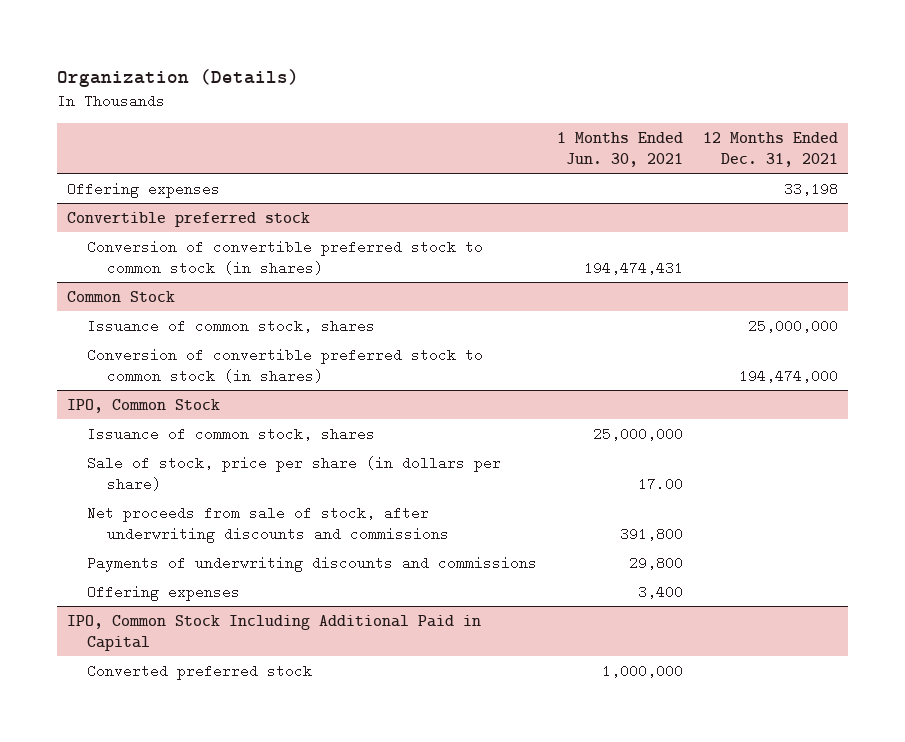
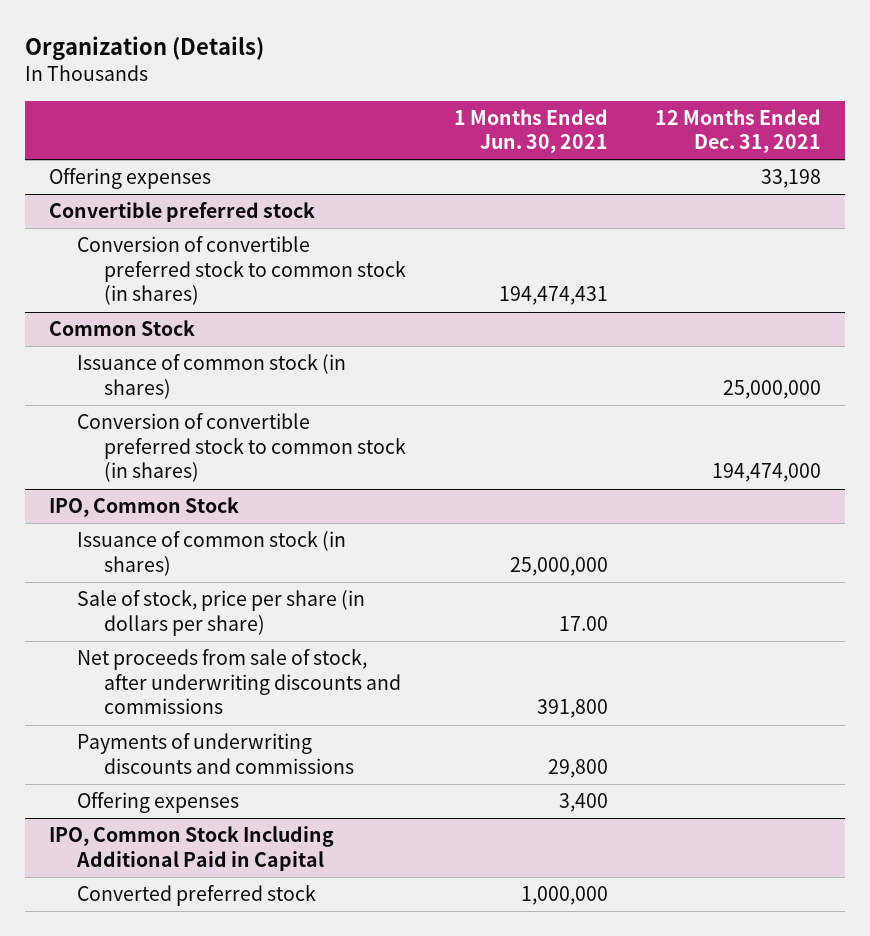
[86,318,375,333] Issuance of common stock, shares -> [76,354,346,399] Issuance of common stock (in shares)
[86,426,375,441] Issuance of common stock, shares -> [76,531,346,576] Issuance of common stock (in shares)

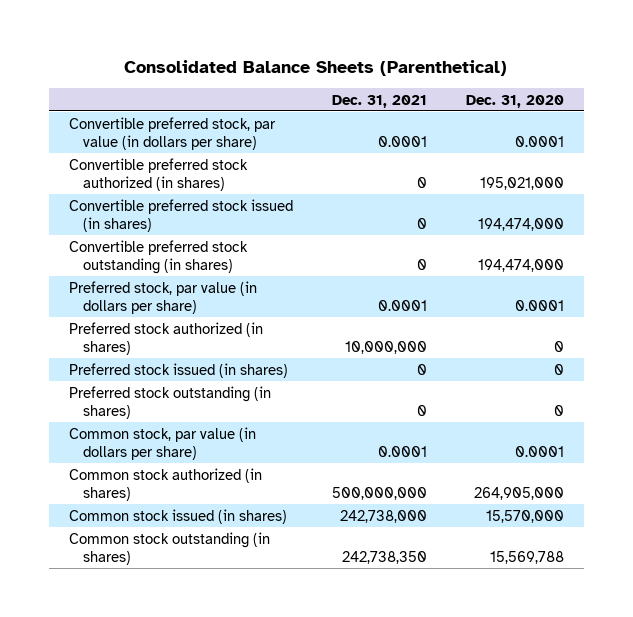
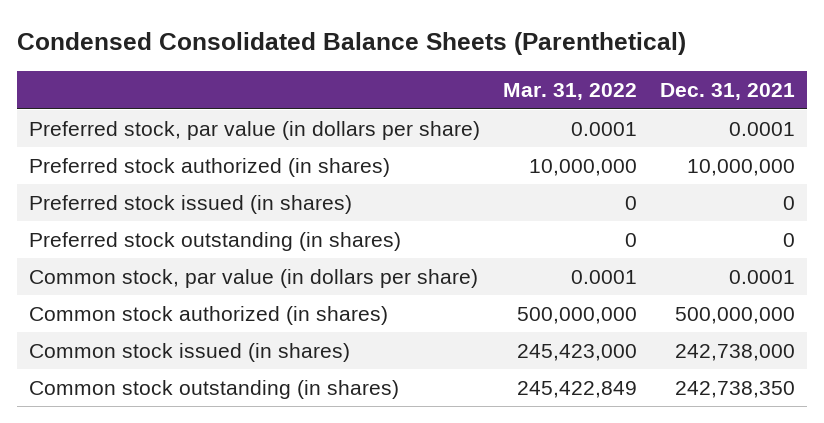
[124,59,508,76] Consolidated Balance Sheets (Parenthetical) -> [17,32,687,56] Condensed Consolidated Balance Sheets (Parenthetical)
[465,94,564,108] Dec. 31, 2020 -> none
none -> [502,83,637,101] Mar. 31, 2022
[68,116,276,150] Convertible preferred stock, par value (in dollars per share) -> none
[68,157,248,191] Convertible preferred stock authorized (in shares) -> none
[68,198,293,232] Convertible preferred stock issued (in shares) -> none
[68,239,248,274] Convertible preferred stock outstanding (in shares) -> none

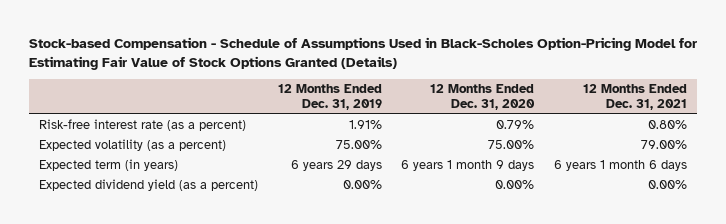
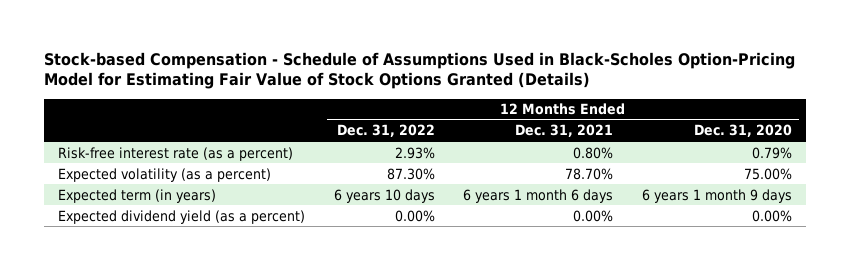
[277,84,382,110] 12 Months Ended Dec. 31, 2019 -> none
none -> [336,124,435,138] Dec. 31, 2022
[641,140,688,150] 79.00% -> [565,167,614,180] 78.70%

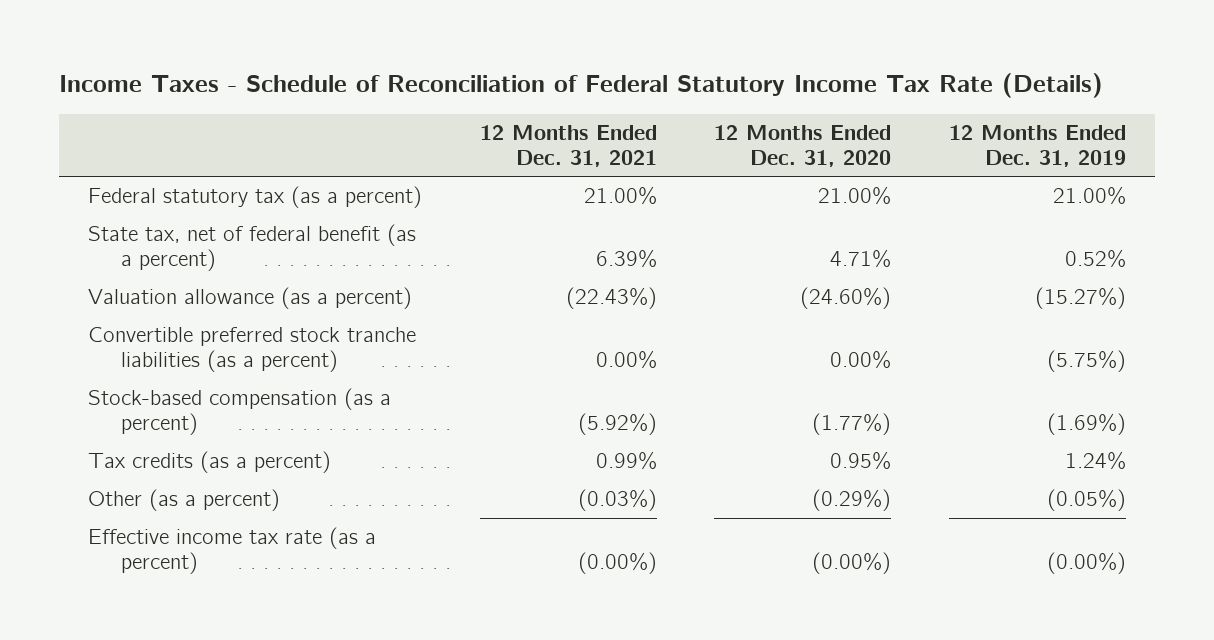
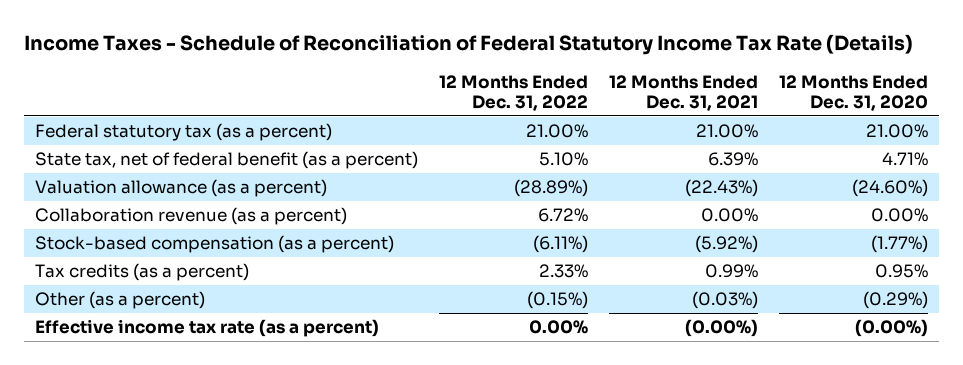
[948,124,1126,167] 12 Months Ended Dec. 31, 2019 -> none
none -> [438,74,588,111] 12 Months Ended Dec. 31, 2022
[88,327,417,373] Convertible preferred stock tranche liabilities (as a percent) -> none
none -> [34,207,347,226] Collaboration revenue (as a percent)

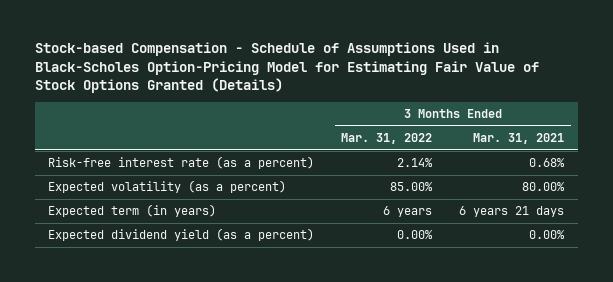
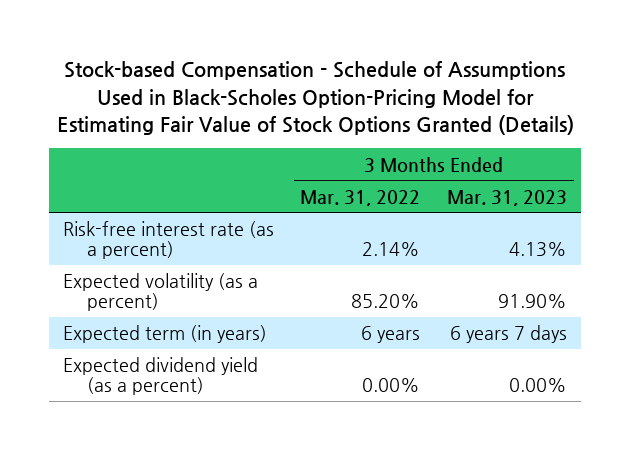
[473,133,565,145] Mar. 31, 2021 -> none
none -> [447,189,568,206] Mar. 31, 2023
[390,182,434,192] 85.00% -> [351,294,421,309] 85.20%

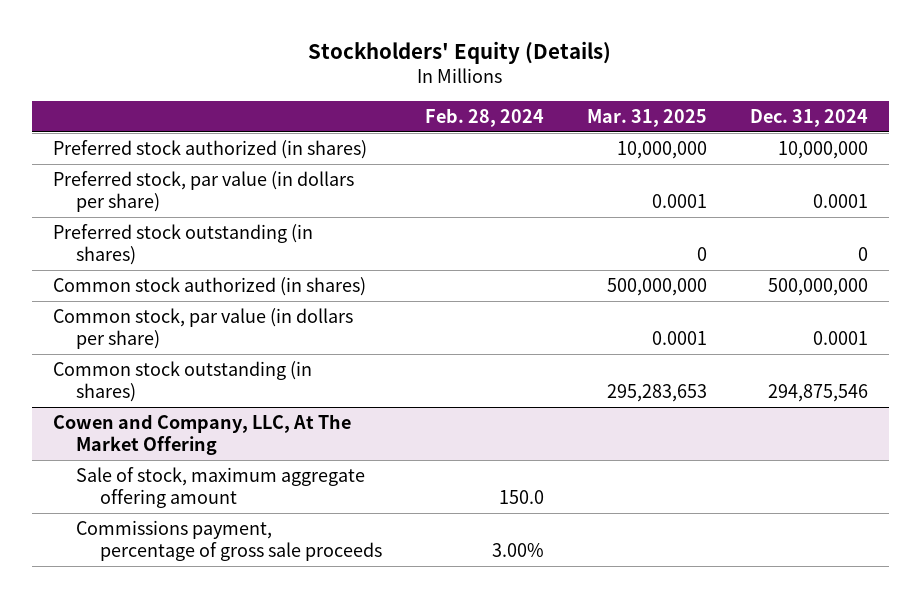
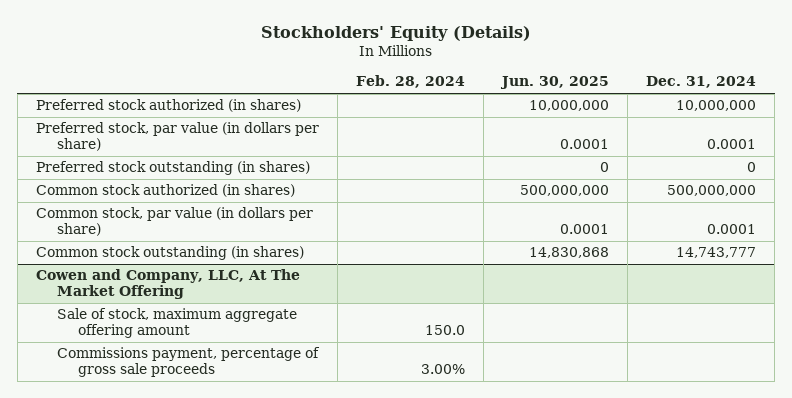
[586,108,707,127] Mar. 31, 2025 -> none
none -> [499,76,609,90] Jun. 30, 2025
[767,384,868,403] 294,875,546 -> [676,247,757,259] 14,743,777

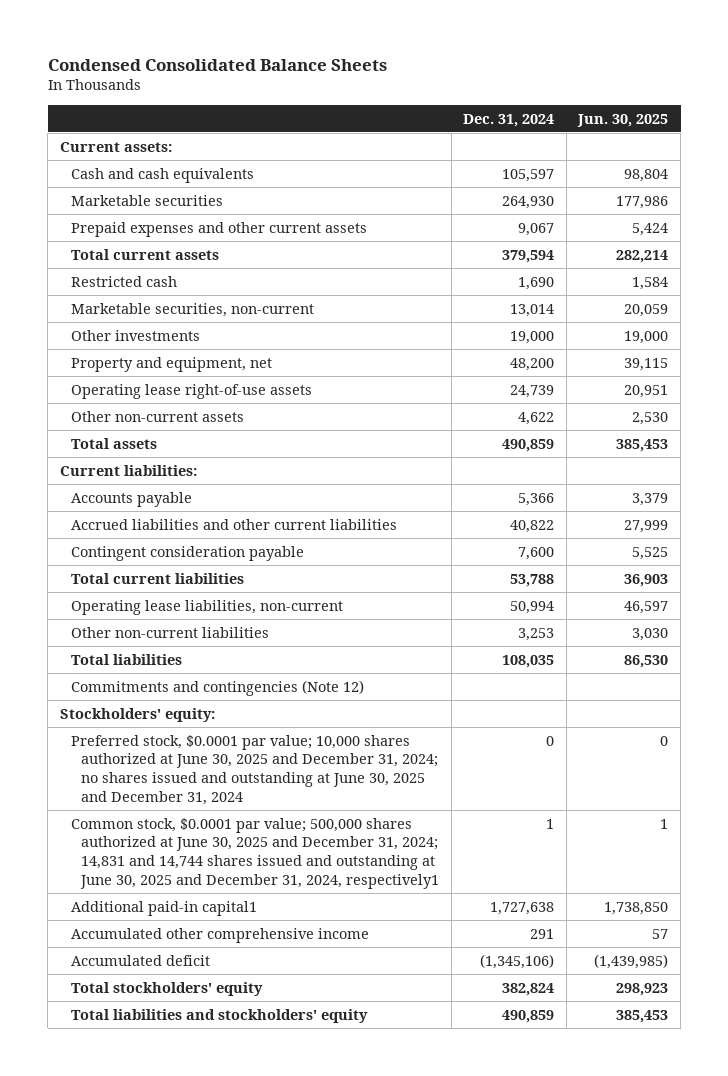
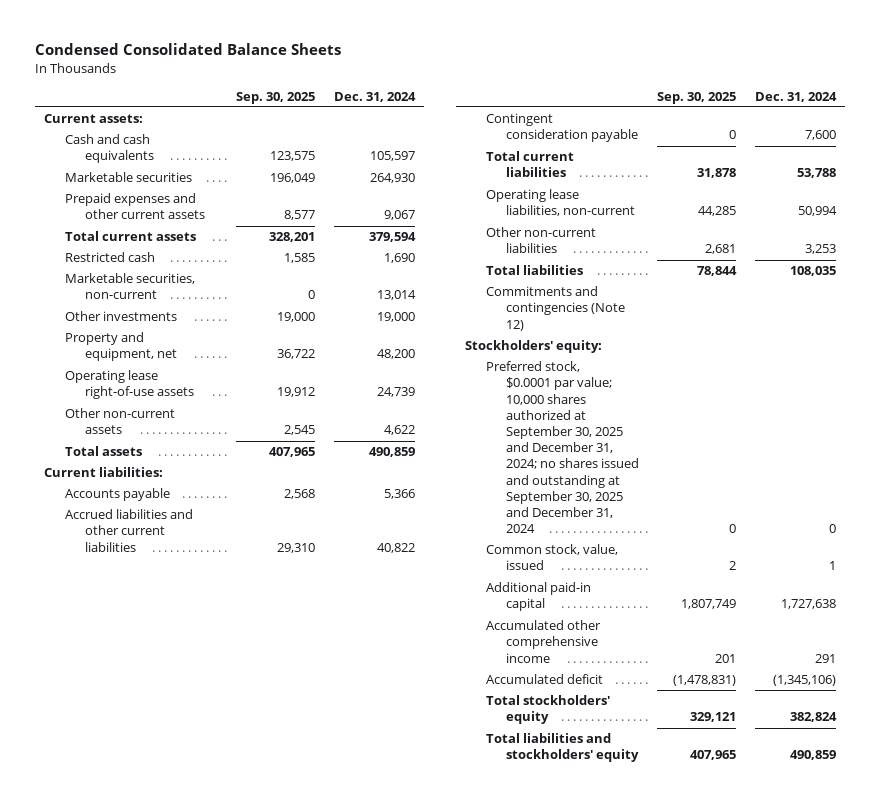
[577,113,669,127] Jun. 30, 2025 -> none
none -> [236,91,316,104] Sep. 30, 2025
[70,734,439,805] Preferred stock, $0.0001 par value; 10,000 shares authorized at June 30, 2025 and December 31, 2024; no shares issued and outstanding at June 30, 2025 and December 31, 2024 -> [485,361,640,534] Preferred stock, $0.0001 par value; 10,000 shares authorized at September 30, 2025 and December 31, 2024; no shares issued and outstanding at September 30, 2025 and December 31, 2024
[70,817,440,889] Common stock, $0.0001 par value; 500,000 shares authorized at June 30, 2025 and December 31, 2024; 14,831 and 14,744 shares issued and outstanding at June 30, 2025 and December 31, 2024, respectively1 -> [485,544,618,571] Common stock, value, issued
[70,900,257,916] Additional paid-in capital1 -> [485,582,591,612] Additional paid-in capital

